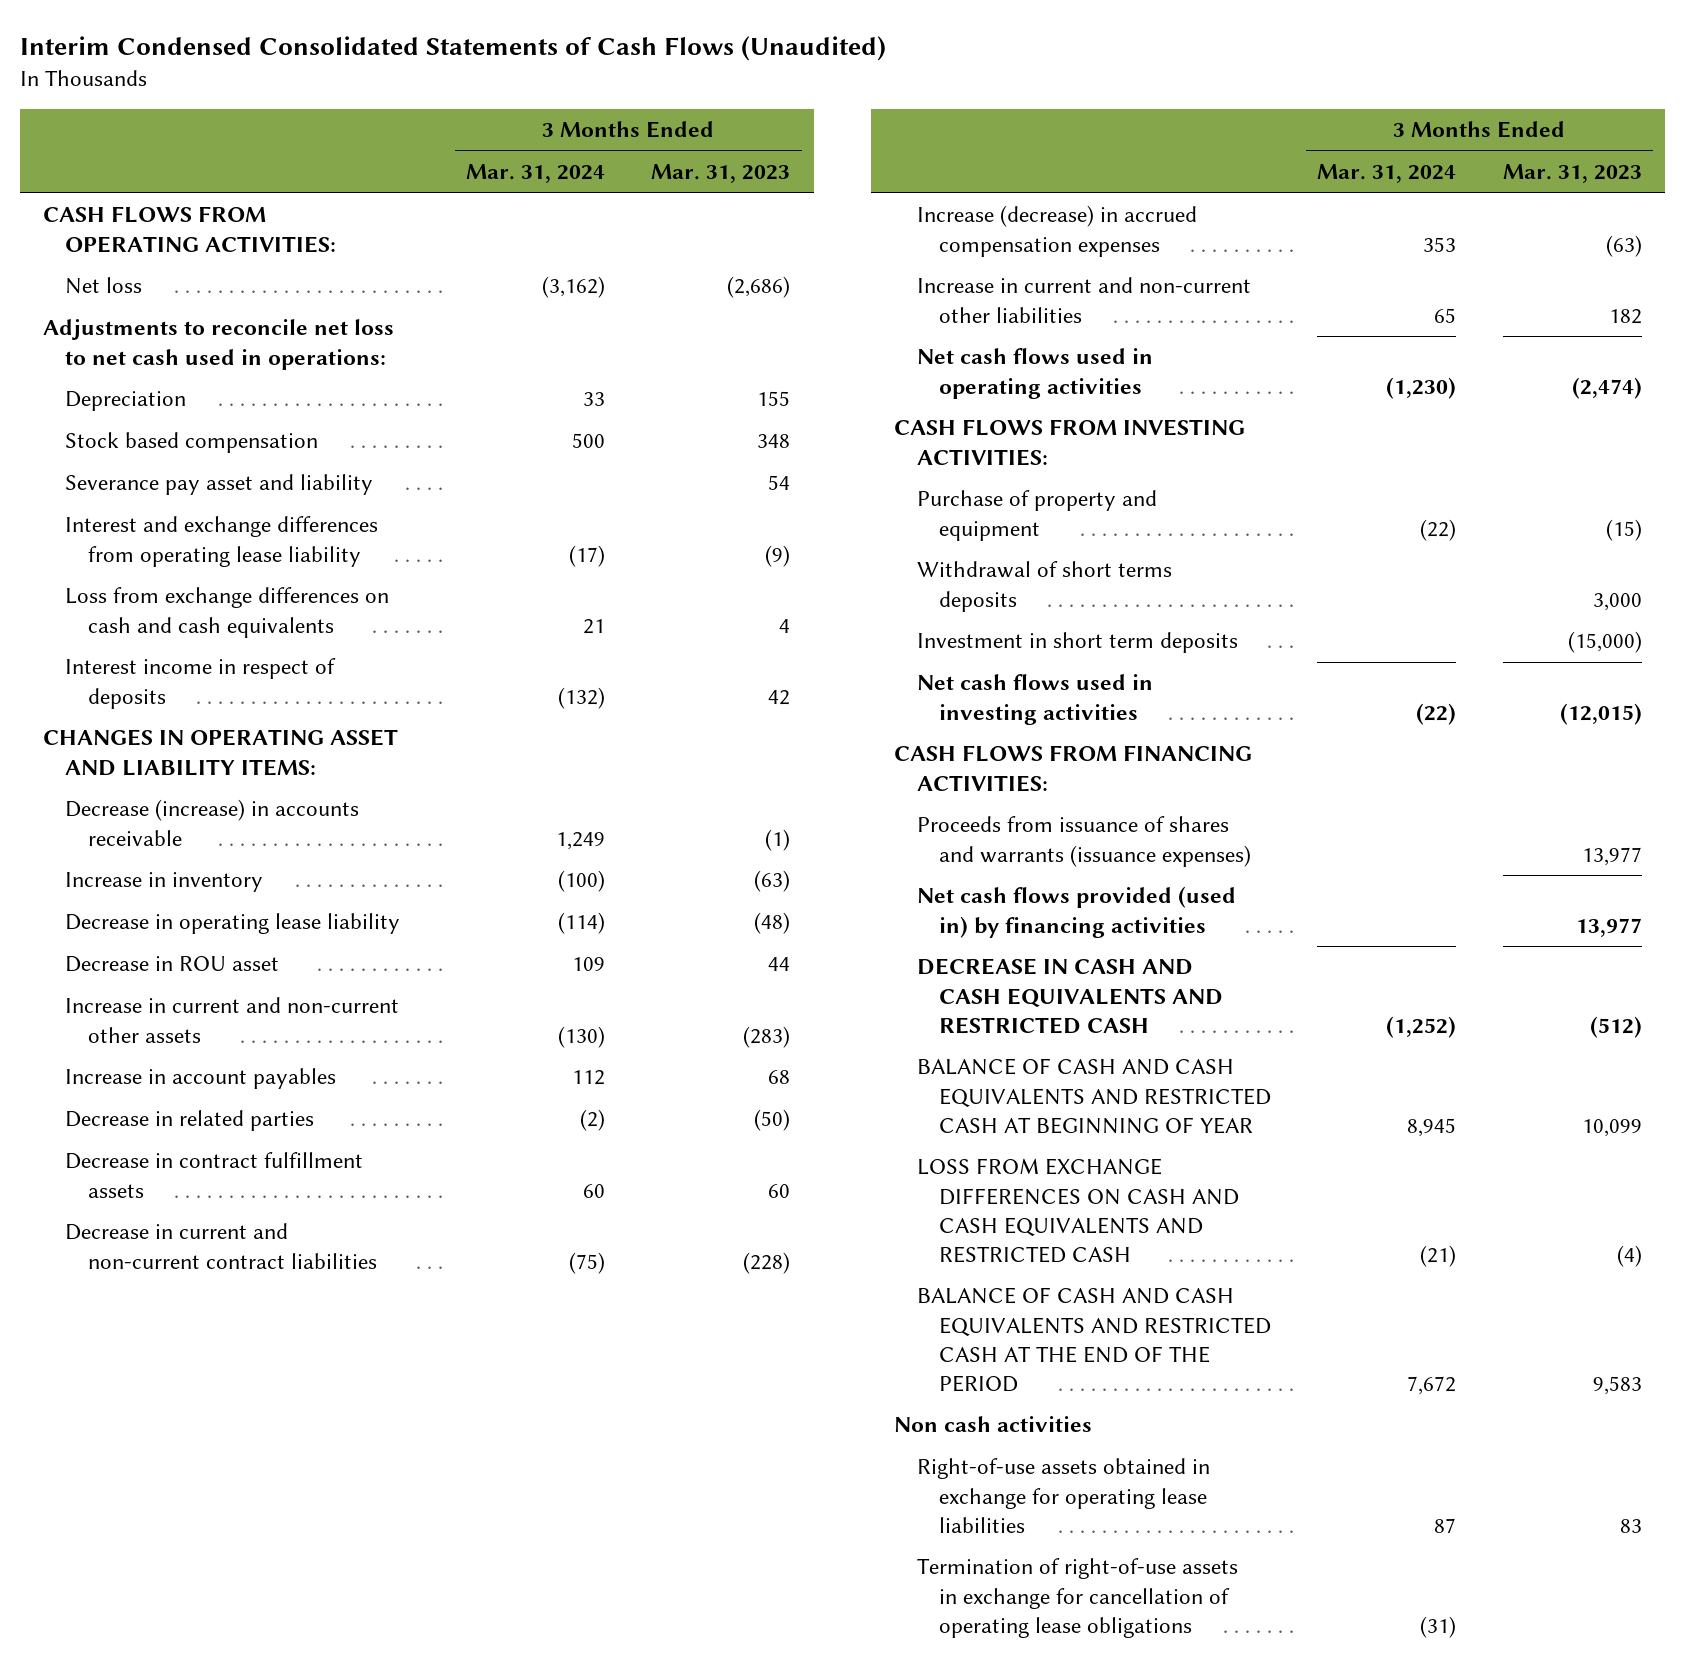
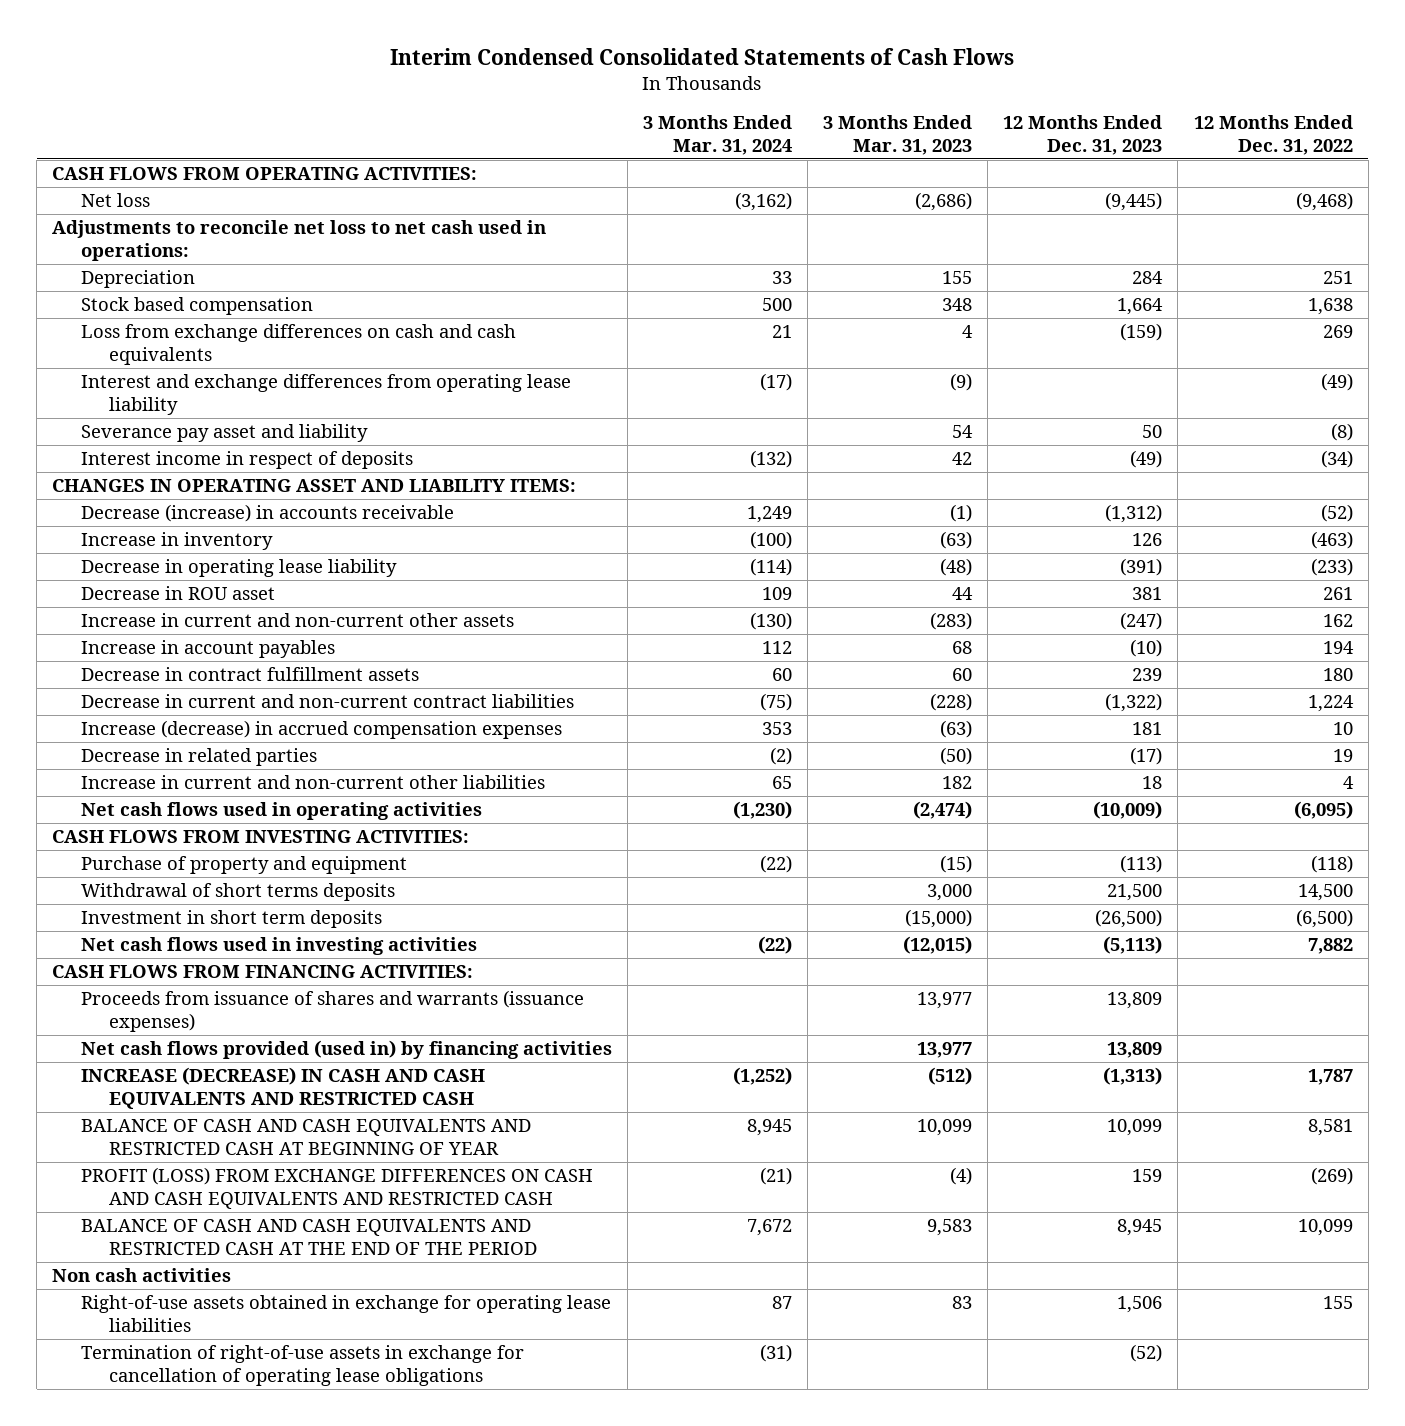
[19,36,886,62] Interim Condensed Consolidated Statements of Cash Flows (Unaudited) -> [390,48,1015,66] Interim Condensed Consolidated Statements of Cash Flows
none -> [1003,115,1163,155] 12 Months Ended Dec. 31, 2023
none -> [1193,115,1353,155] 12 Months Ended Dec. 31, 2022
[65,516,379,567] Interest and exchange differences from operating lease liability -> [80,374,571,415] Interest and exchange differences from operating lease liability
[65,474,374,496] Severance pay asset and liability -> [80,424,368,443] Severance pay asset and liability
[65,1110,315,1132] Decrease in related parties -> [80,748,317,767] Decrease in related parties
[916,958,1224,1034] DECREASE IN CASH AND CASH EQUIVALENTS AND RESTRICTED CASH -> [80,1067,485,1109] INCREASE (DECREASE) IN CASH AND CASH EQUIVALENTS AND RESTRICTED CASH
[916,1158,1240,1264] LOSS FROM EXCHANGE DIFFERENCES ON CASH AND CASH EQUIVALENTS AND RESTRICTED CASH -> [80,1167,593,1209] PROFIT (LOSS) FROM EXCHANGE DIFFERENCES ON CASH AND CASH EQUIVALENTS AND RESTRICTED CASH

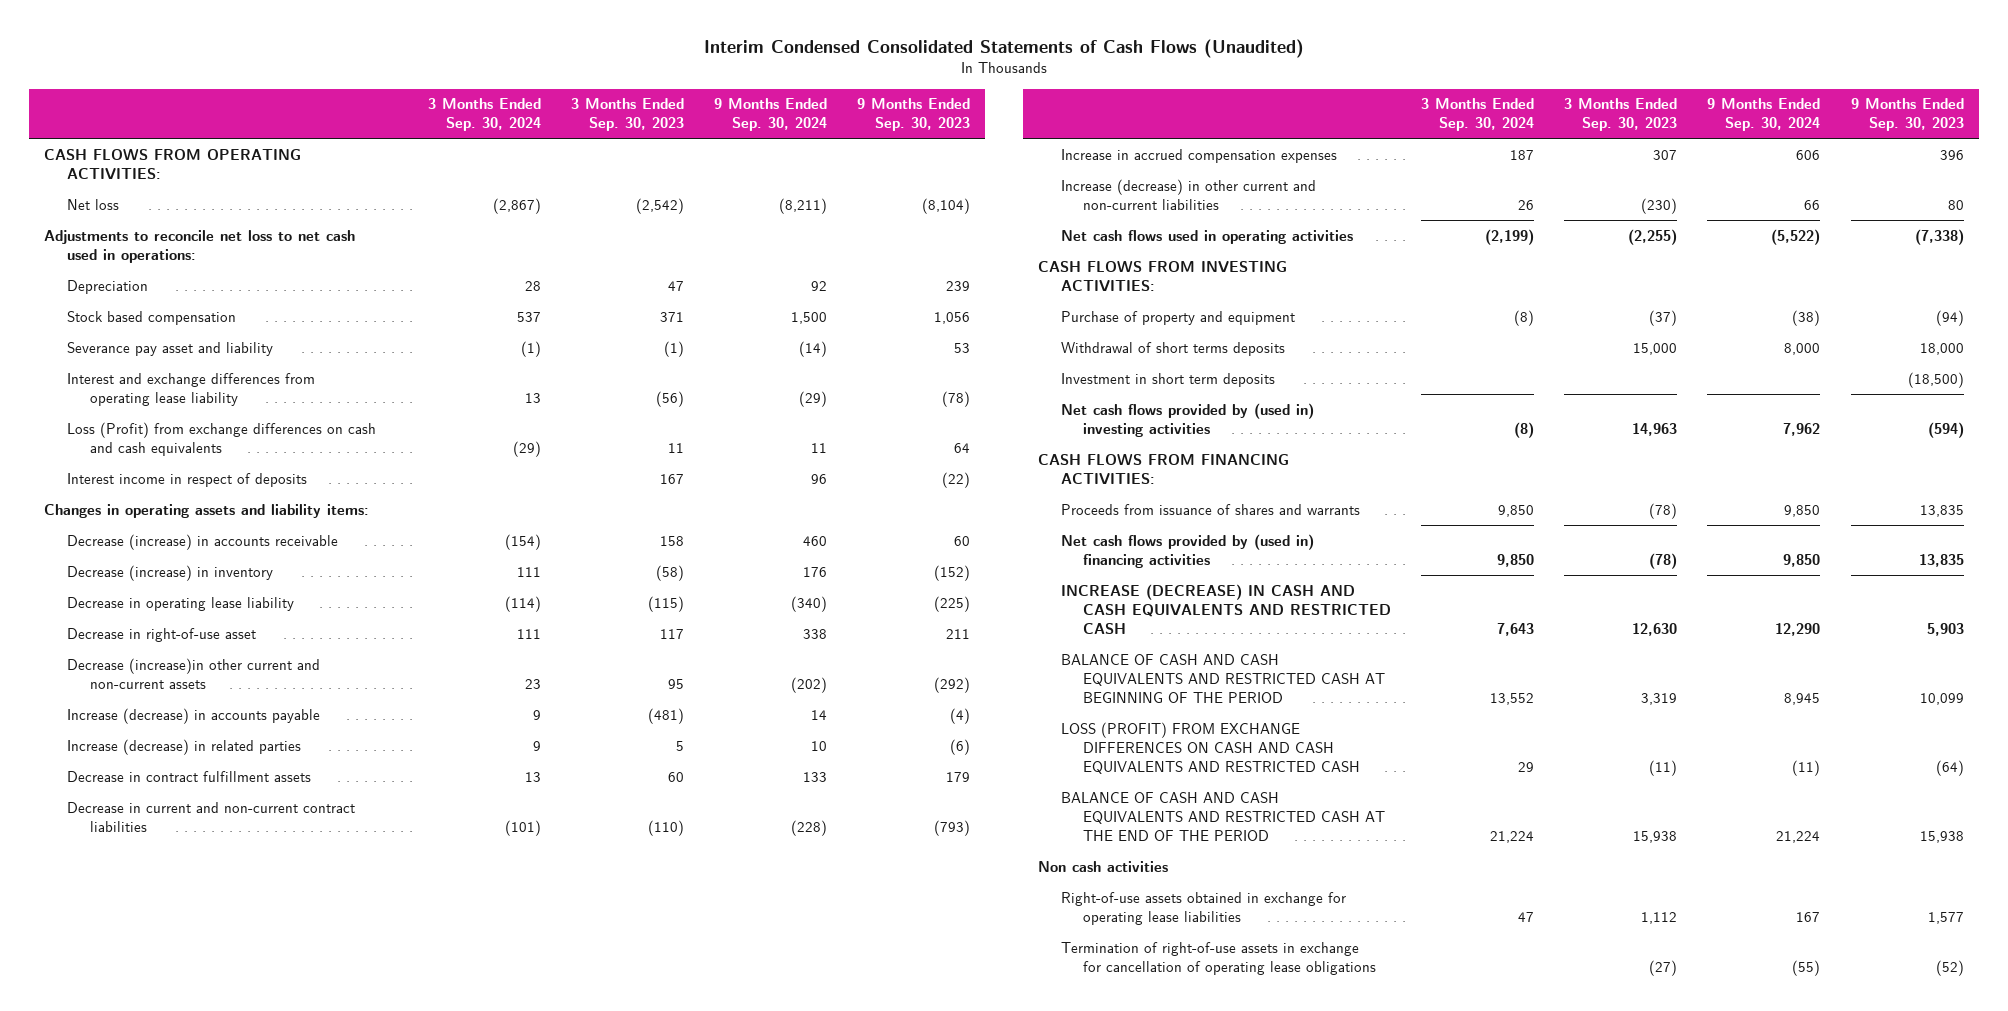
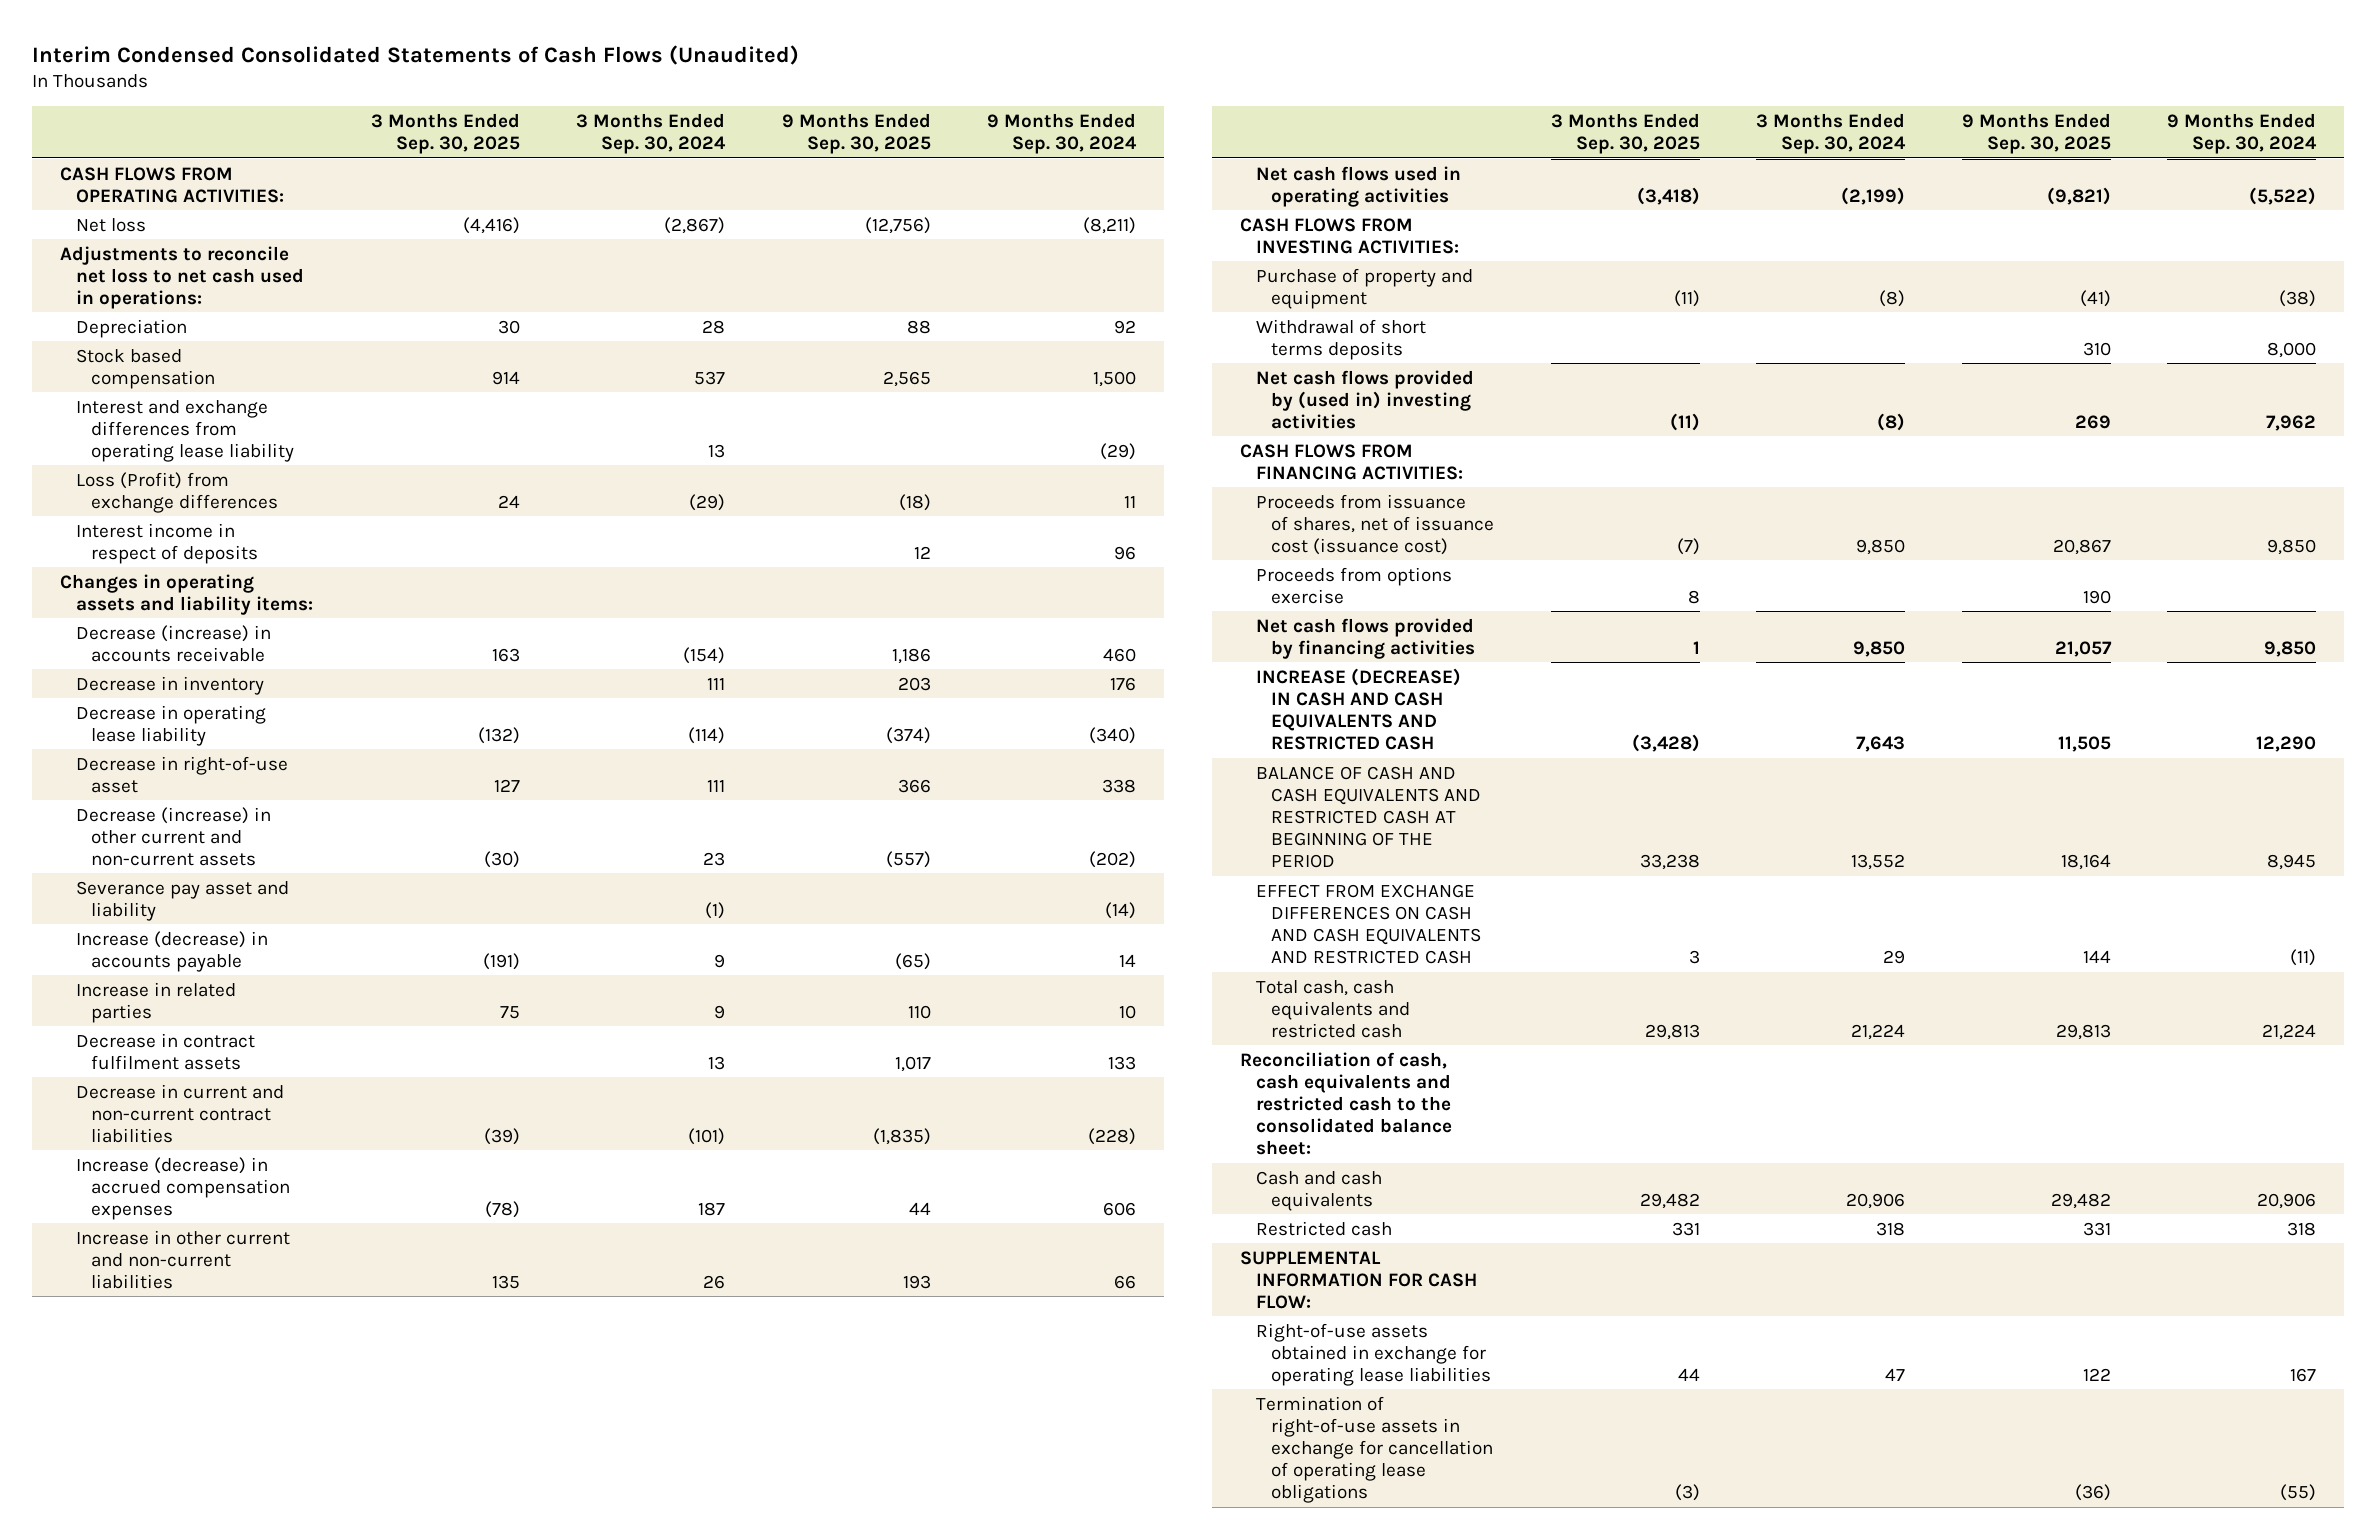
[570,98,684,132] 3 Months Ended Sep. 30, 2023 -> none
[856,98,970,132] 9 Months Ended Sep. 30, 2023 -> none
none -> [370,113,520,155] 3 Months Ended Sep. 30, 2025
none -> [781,113,931,155] 9 Months Ended Sep. 30, 2025
[67,421,377,456] Loss (Profit) from exchange differences on cash and cash equivalents -> [75,471,279,513] Loss (Profit) from exchange differences
[67,564,274,581] Decrease (increase) in inventory -> [75,675,264,695] Decrease in inventory
[67,657,321,689] Decrease (increase)in other current and non-current assets -> [75,806,271,866] Decrease (increase) in other current and non-current assets
[67,341,274,356] Severance pay asset and liability -> [75,880,289,921] Severance pay asset and liability
[67,738,302,755] Increase (decrease) in related parties -> [75,981,236,1023] Increase in related parties
[67,770,312,782] Decrease in contract fulfillment assets -> [75,1032,255,1070] Decrease in contract fulfilment assets
[1060,148,1337,163] Increase in accrued compensation expenses -> [75,1156,291,1220] Increase (decrease) in accrued compensation expenses
[1060,178,1316,210] Increase (decrease) in other current and non-current liabilities -> [75,1229,290,1289] Increase in other current and non-current liabilities
[1060,372,1275,387] Investment in short term deposits -> none
[1060,503,1360,515] Proceeds from issuance of shares and warrants -> [1255,493,1495,555] Proceeds from issuance of shares, net of issuance cost (issuance cost)
none -> [1255,566,1452,604] Proceeds from options exercise
[1060,533,1314,568] Net cash flows provided by (used in) financing activities -> [1255,617,1476,659] Net cash flows provided by financing activities
[1060,721,1361,775] LOSS (PROFIT) FROM EXCHANGE DIFFERENCES ON CASH AND CASH EQUIVALENTS AND RESTRICTED CASH -> [1255,883,1482,964] EFFECT FROM EXCHANGE DIFFERENCES ON CASH AND CASH EQUIVALENTS AND RESTRICTED CASH
[1060,791,1386,842] BALANCE OF CASH AND CASH EQUIVALENTS AND RESTRICTED CASH AT THE END OF THE PERIOD -> [1255,979,1411,1038] Total cash, cash equivalents and restricted cash
none -> [1240,1051,1452,1155] Reconciliation of cash, cash equivalents and restricted cash to the consolidated balance sheet:
none -> [1255,1170,1382,1211] Cash and cash equivalents
none -> [1255,1220,1392,1236] Restricted cash
[1037,860,1168,872] Non cash activities -> [1240,1250,1477,1309] SUPPLEMENTAL INFORMATION FOR CASH FLOW:

